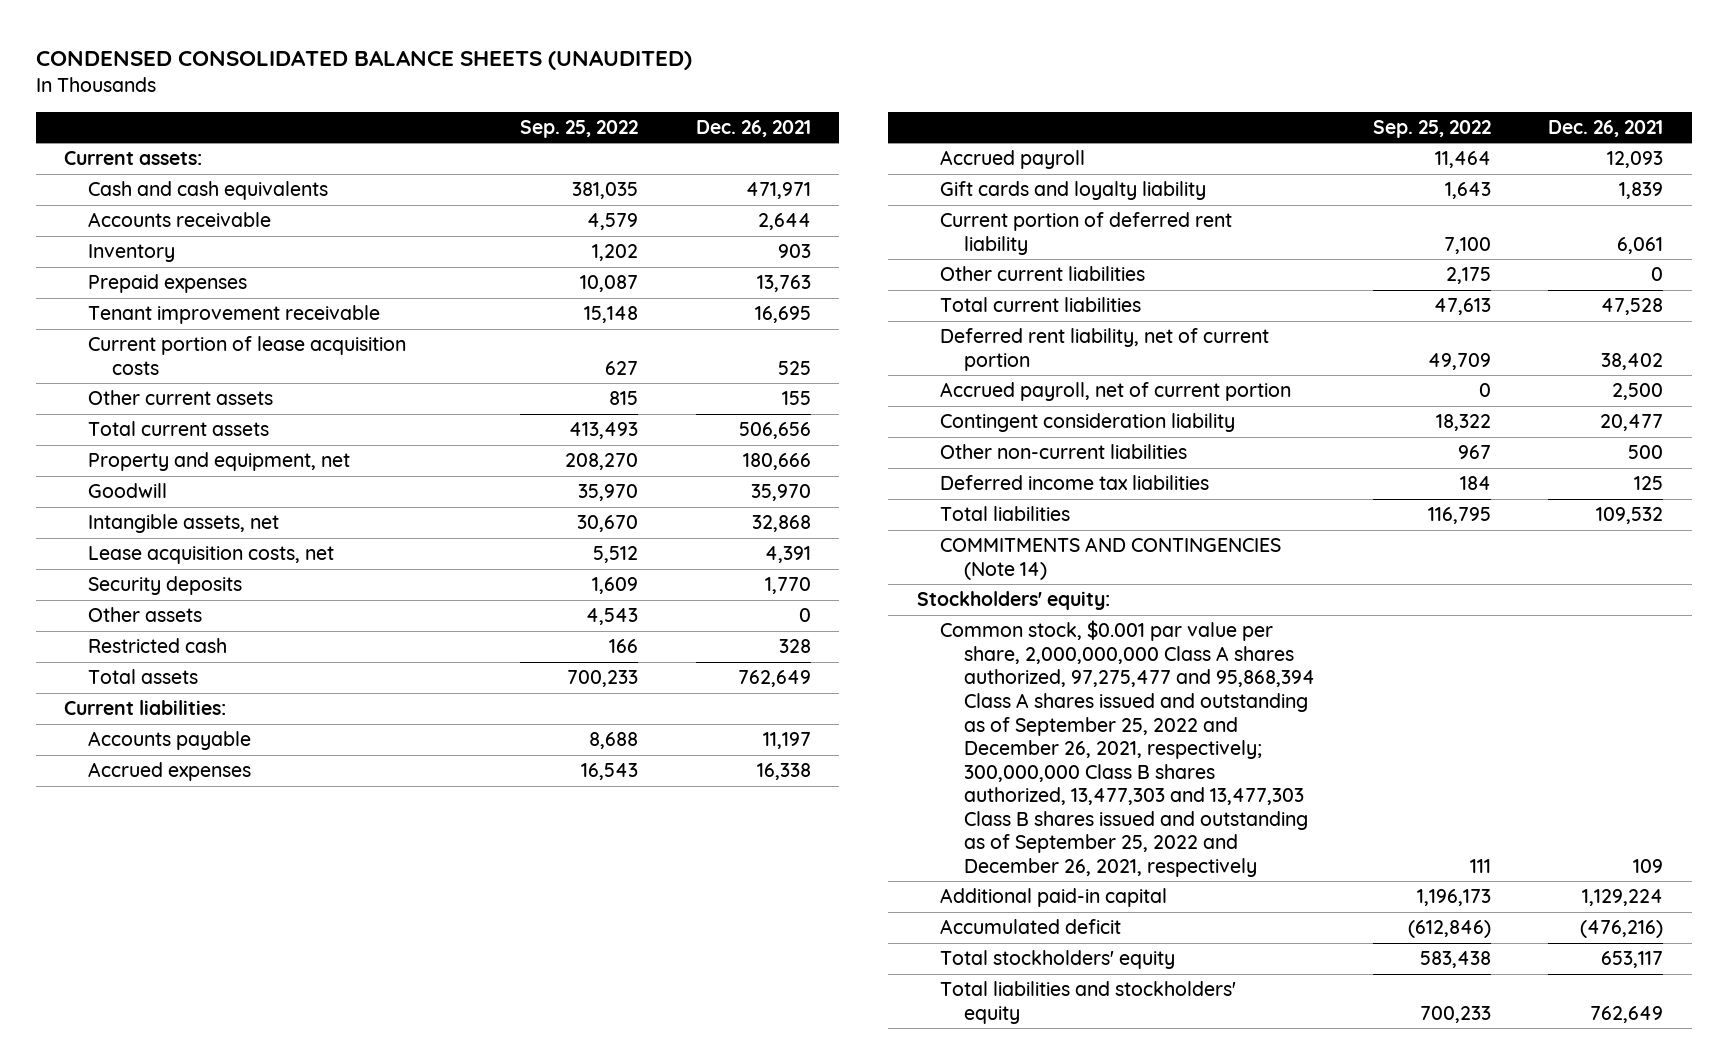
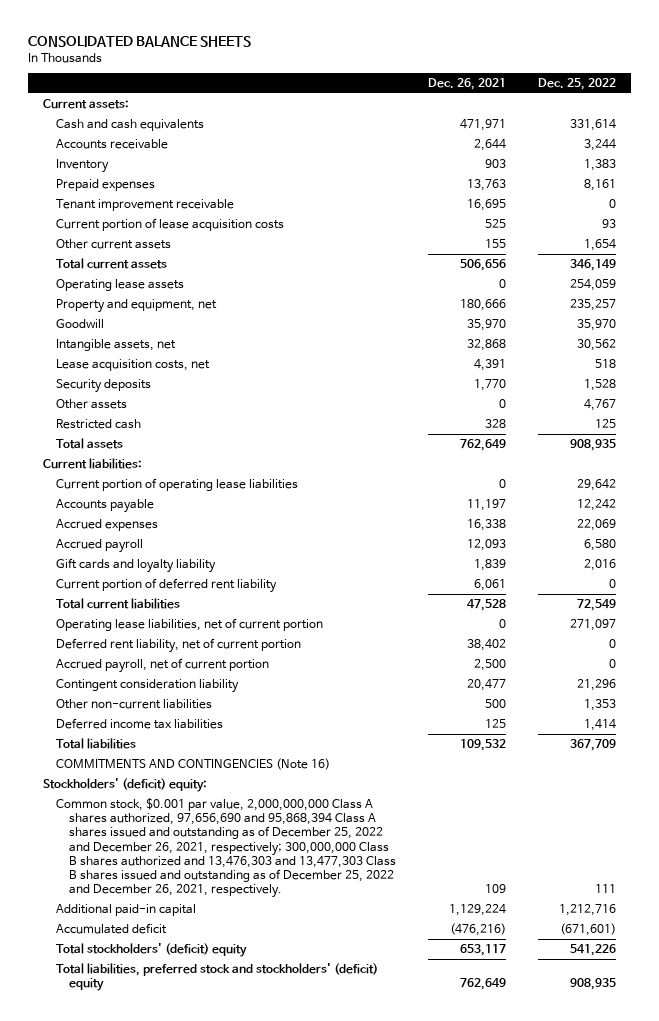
[35,49,692,70] CONDENSED CONSOLIDATED BALANCE SHEETS (UNAUDITED) -> [27,35,251,47] CONSOLIDATED BALANCE SHEETS
[520,119,639,138] Sep. 25, 2022 -> none
none -> [537,78,616,91] Dec. 25, 2022
none -> [56,278,185,291] Operating lease assets
none -> [56,477,299,491] Current portion of operating lease liabilities
[940,266,1146,282] Other current liabilities -> none
none -> [56,617,324,631] Operating lease liabilities, net of current portion
[940,537,1282,580] COMMITMENTS AND CONTINGENCIES (Note 14) -> [56,757,331,770] COMMITMENTS AND CONTINGENCIES (Note 16)
[916,591,1110,611] Stockholders' equity: -> [43,777,208,792] Stockholders' (deficit) equity:
[940,620,1316,877] Common stock, $0.001 par value per share, 2,000,000,000 Class A shares authorized, 97,275,477 and 95,868,394 Class A shares issued and outstanding as of September 25, 2022 and December 26, 2021, respectively; 300,000,000 Class B shares authorized, 13,477,303 and 13,477,303 Class B shares issued and outstanding as of September 25, 2022 and December 26, 2021, respectively -> [56,797,397,899] Common stock, $0.001 par value, 2,000,000,000 Class A shares authorized, 97,656,690 and 95,868,394 Class A shares issued and outstanding as of December 25, 2022 and December 26, 2021, respectively; 300,000,000 Class B shares authorized and 13,476,303 and 13,477,303 Class B shares issued and outstanding as of December 25, 2022 and December 26, 2021, respectively.
[940,950,1176,970] Total stockholders' equity -> [56,942,248,957] Total stockholders' (deficit) equity
[940,981,1237,1024] Total liabilities and stockholders' equity -> [56,962,379,992] Total liabilities, preferred stock and stockholders' (deficit) equity

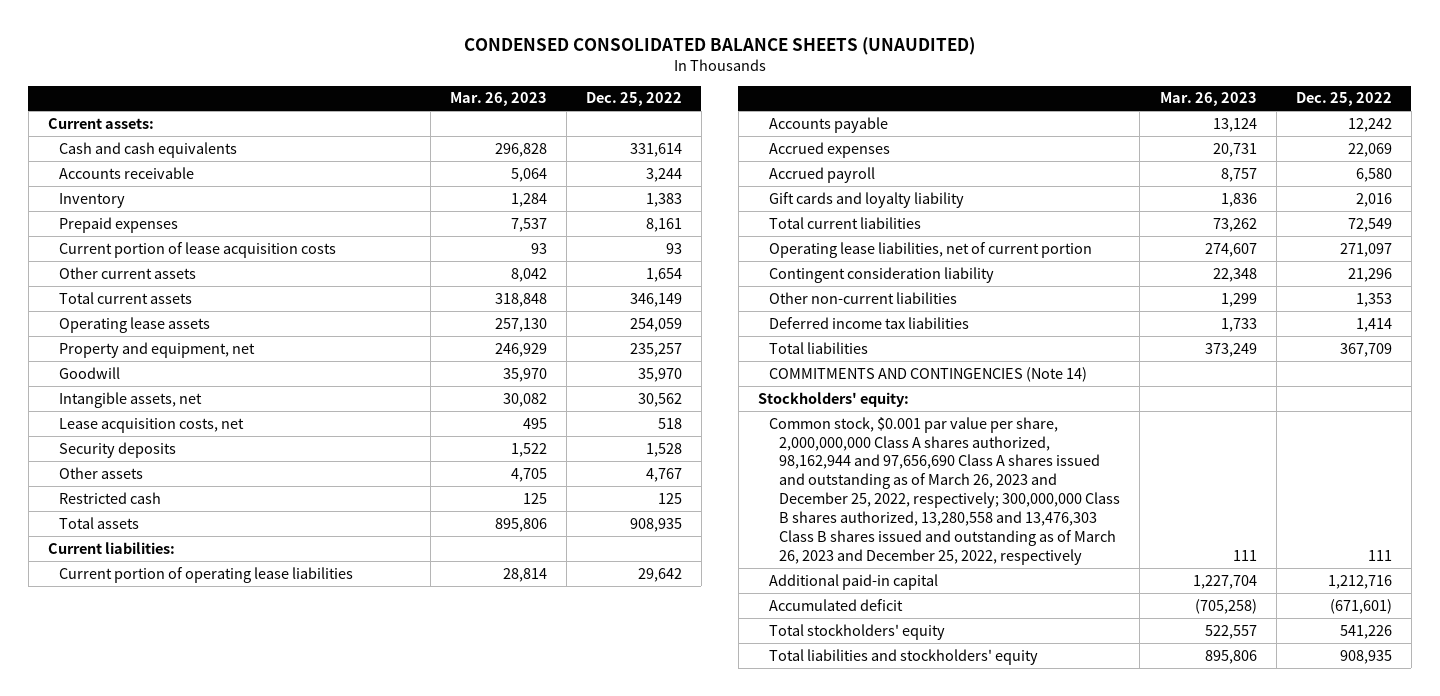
[27,35,251,47] CONSOLIDATED BALANCE SHEETS -> [463,37,975,56] CONDENSED CONSOLIDATED BALANCE SHEETS (UNAUDITED)
[427,78,506,91] Dec. 26, 2021 -> none
none -> [449,92,547,107] Mar. 26, 2023
[56,198,235,211] Tenant improvement receivable -> none
[56,577,278,593] Current portion of deferred rent liability -> none
[56,637,302,653] Deferred rent liability, net of current portion -> none
[56,657,270,673] Accrued payroll, net of current portion -> none
[56,757,331,770] COMMITMENTS AND CONTINGENCIES (Note 16) -> [768,366,1087,382] COMMITMENTS AND CONTINGENCIES (Note 14)
[43,777,208,792] Stockholders' (deficit) equity: -> [757,391,909,407] Stockholders' equity:
[56,797,397,899] Common stock, $0.001 par value, 2,000,000,000 Class A shares authorized, 97,656,690 and 95,868,394 Class A shares issued and outstanding as of December 25, 2022 and December 26, 2021, respectively; 300,000,000 Class B shares authorized and 13,476,303 and 13,477,303 Class B shares issued and outstanding as of December 25, 2022 and December 26, 2021, respectively. -> [768,416,1121,565] Common stock, $0.001 par value per share, 2,000,000,000 Class A shares authorized, 98,162,944 and 97,656,690 Class A shares issued and outstanding as of March 26, 2023 and December 25, 2022, respectively; 300,000,000 Class B shares authorized, 13,280,558 and 13,476,303 Class B shares issued and outstanding as of March 26, 2023 and December 25, 2022, respectively
[56,942,248,957] Total stockholders' (deficit) equity -> [768,623,945,640] Total stockholders' equity
[56,962,379,992] Total liabilities, preferred stock and stockholders' (deficit) equity -> [768,648,1038,665] Total liabilities and stockholders' equity

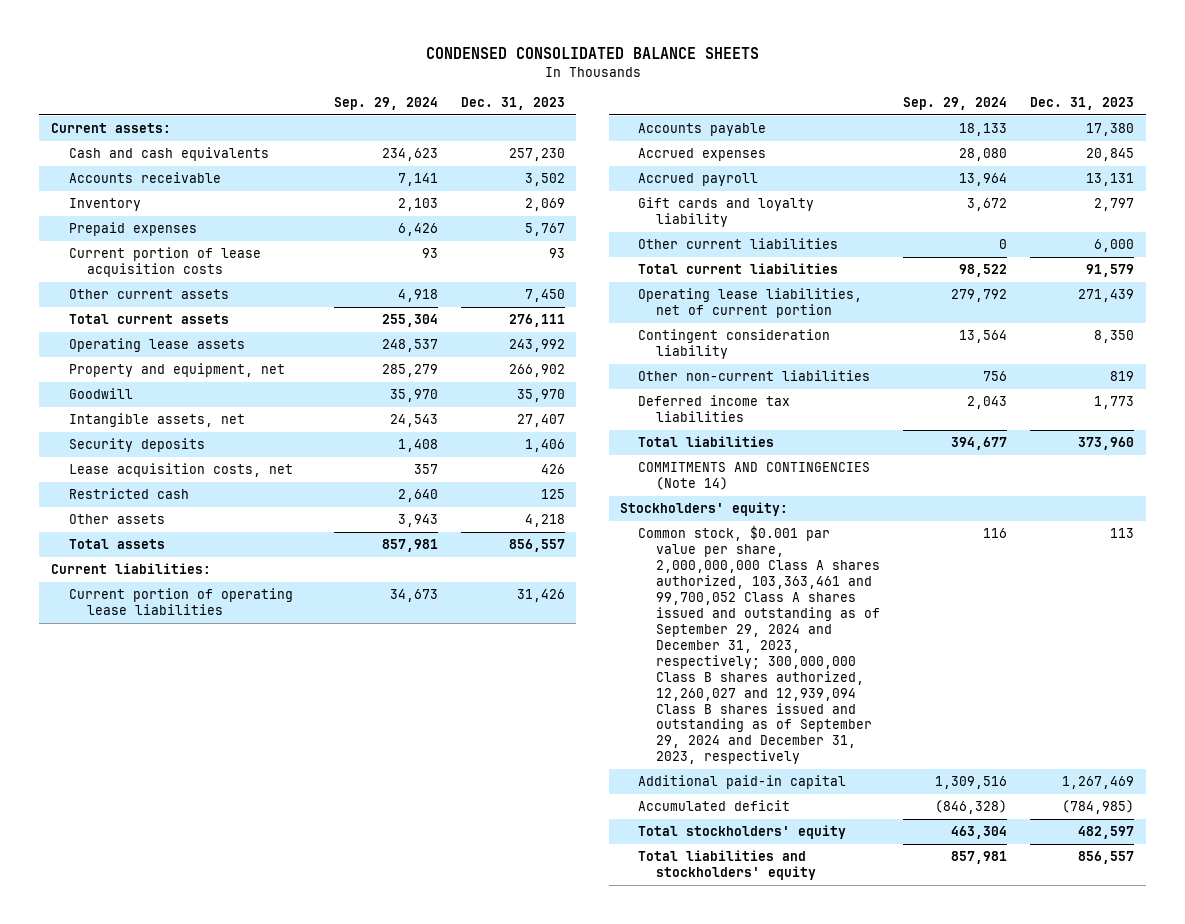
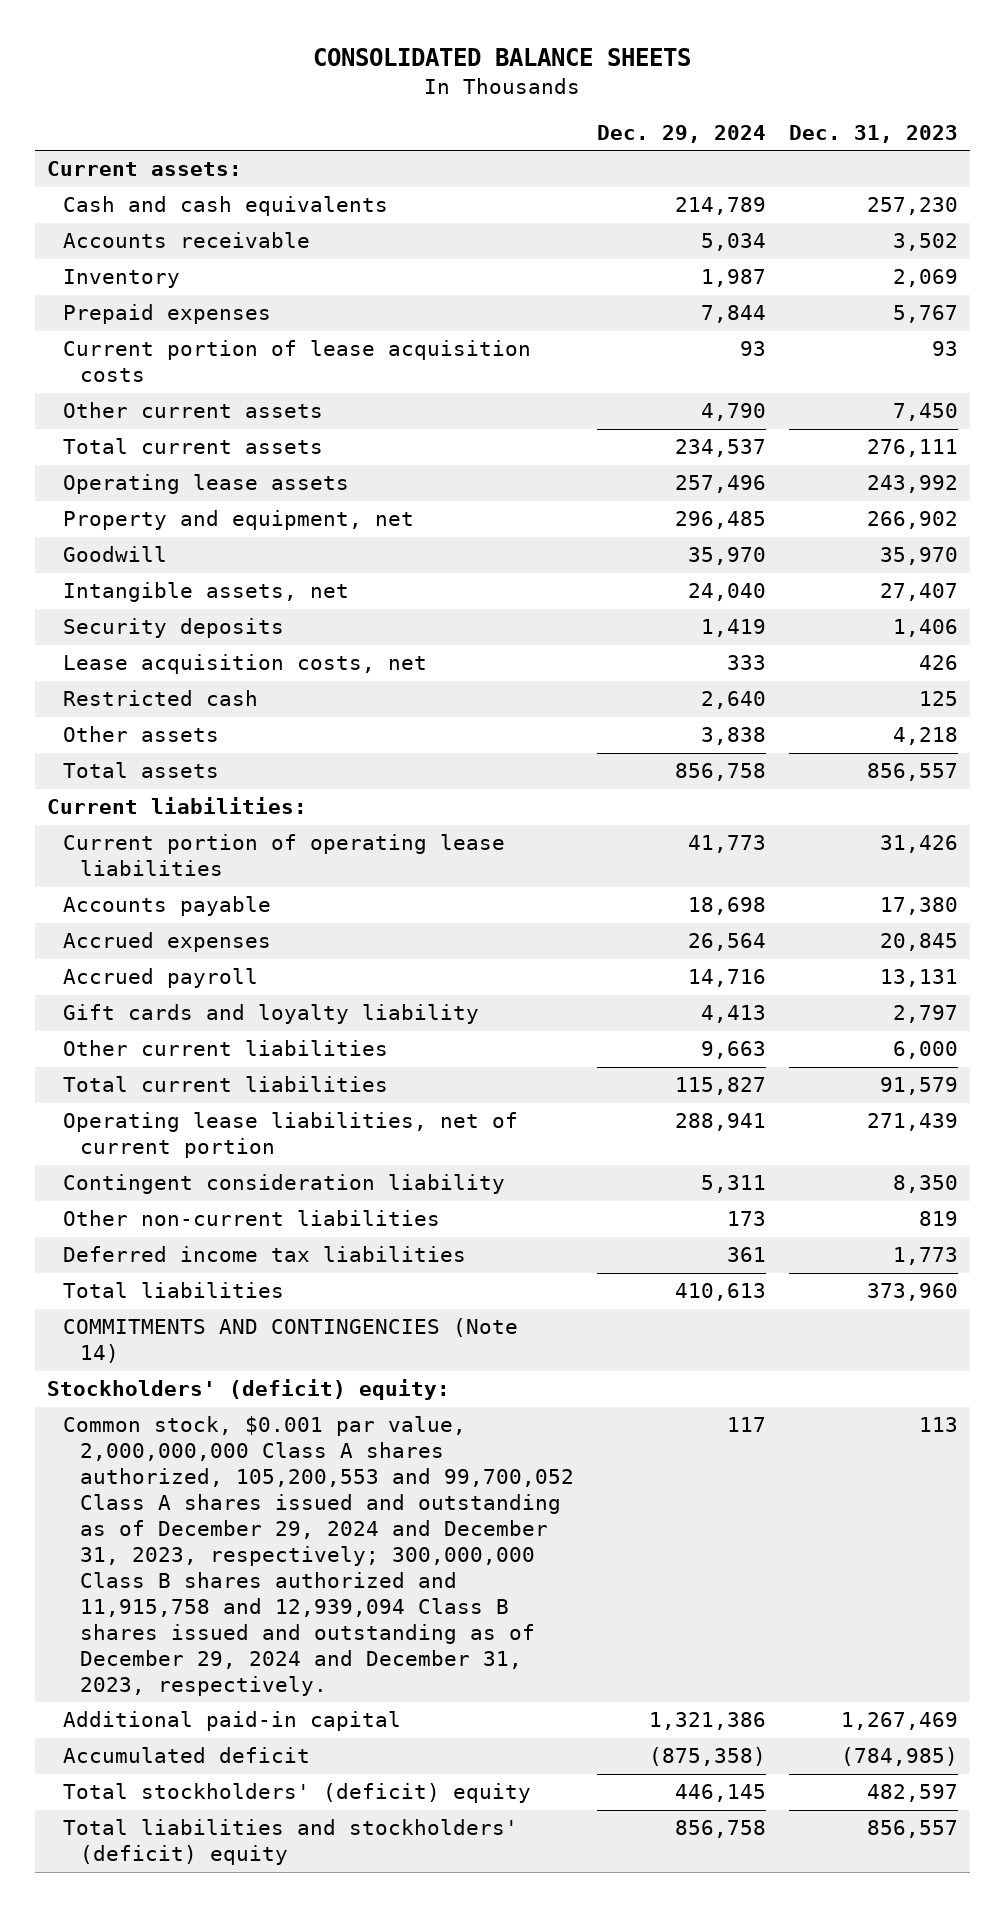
[425,47,759,60] CONDENSED CONSOLIDATED BALANCE SHEETS -> [313,48,692,67] CONSOLIDATED BALANCE SHEETS
[334,96,439,110] Sep. 29, 2024 -> none
none -> [597,124,767,143] Dec. 29, 2024
[620,502,789,517] Stockholders' equity: -> [46,1379,450,1401] Stockholders' (deficit) equity:
[638,525,881,765] Common stock, $0.001 par value per share, 2,000,000,000 Class A shares authorized, 103,363,461 and 99,700,052 Class A shares issued and outstanding as of September 29, 2024 and December 31, 2023, respectively; 300,000,000 Class B shares authorized, 12,260,027 and 12,939,094 Class B shares issued and outstanding as of September 29, 2024 and December 31, 2023, respectively -> [63,1416,575,1696] Common stock, $0.001 par value, 2,000,000,000 Class A shares authorized, 105,200,553 and 99,700,052 Class A shares issued and outstanding as of December 29, 2024 and December 31, 2023, respectively; 300,000,000 Class B shares authorized and 11,915,758 and 12,939,094 Class B shares issued and outstanding as of December 29, 2024 and December 31, 2023, respectively.
[638,825,847,840] Total stockholders' equity -> [63,1783,532,1804] Total stockholders' (deficit) equity
[638,850,817,881] Total liabilities and stockholders' equity -> [63,1819,519,1866] Total liabilities and stockholders' (deficit) equity

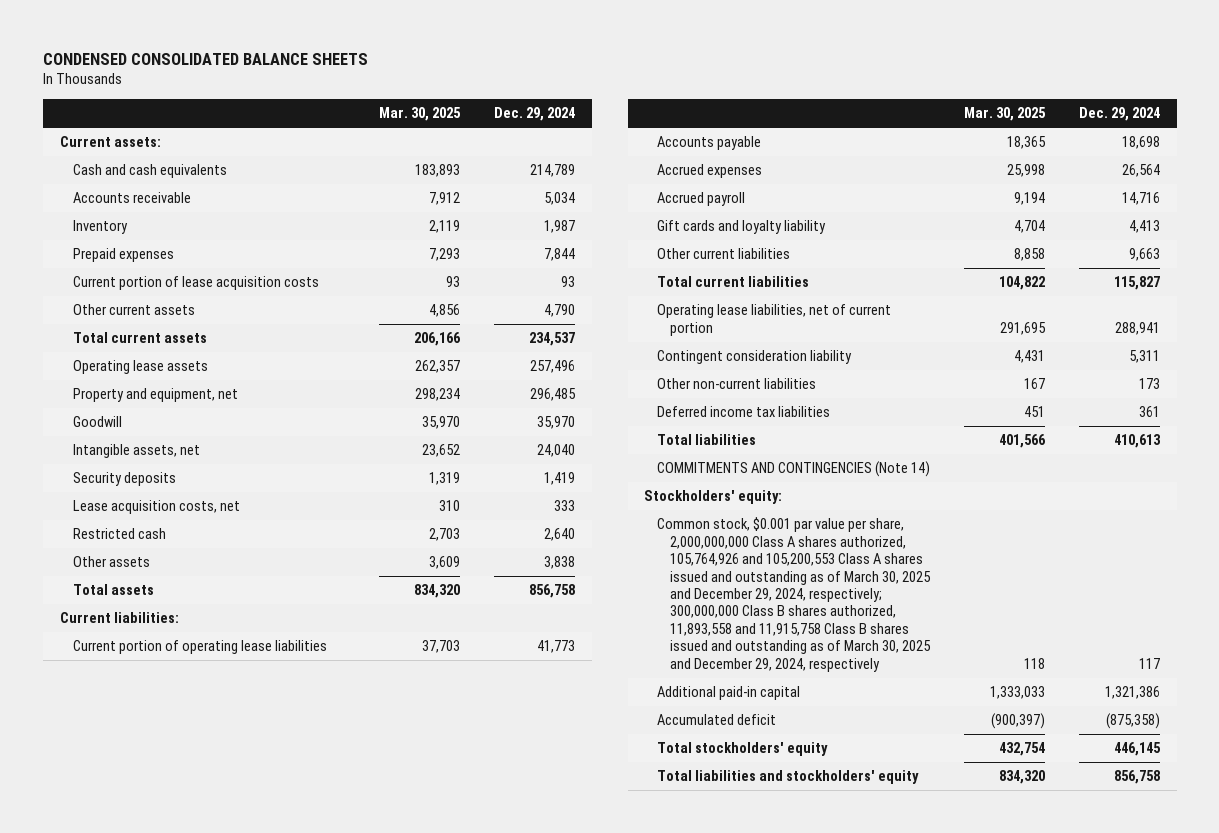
[313,48,692,67] CONSOLIDATED BALANCE SHEETS -> [42,53,368,66] CONDENSED CONSOLIDATED BALANCE SHEETS
[789,124,959,143] Dec. 31, 2023 -> none
none -> [379,106,462,121] Mar. 30, 2025
[46,1379,450,1401] Stockholders' (deficit) equity: -> [644,490,783,505] Stockholders' equity:
[63,1416,575,1696] Common stock, $0.001 par value, 2,000,000,000 Class A shares authorized, 105,200,553 and 99,700,052 Class A shares issued and outstanding as of December 29, 2024 and December 31, 2023, respectively; 300,000,000 Class B shares authorized and 11,915,758 and 12,939,094 Class B shares issued and outstanding as of December 29, 2024 and December 31, 2023, respectively. -> [657,517,932,672] Common stock, $0.001 par value per share, 2,000,000,000 Class A shares authorized, 105,764,926 and 105,200,553 Class A shares issued and outstanding as of March 30, 2025 and December 29, 2024, respectively; 300,000,000 Class B shares authorized, 11,893,558 and 11,915,758 Class B shares issued and outstanding as of March 30, 2025 and December 29, 2024, respectively
[63,1783,532,1804] Total stockholders' (deficit) equity -> [657,742,829,757] Total stockholders' equity
[63,1819,519,1866] Total liabilities and stockholders' (deficit) equity -> [657,770,920,785] Total liabilities and stockholders' equity

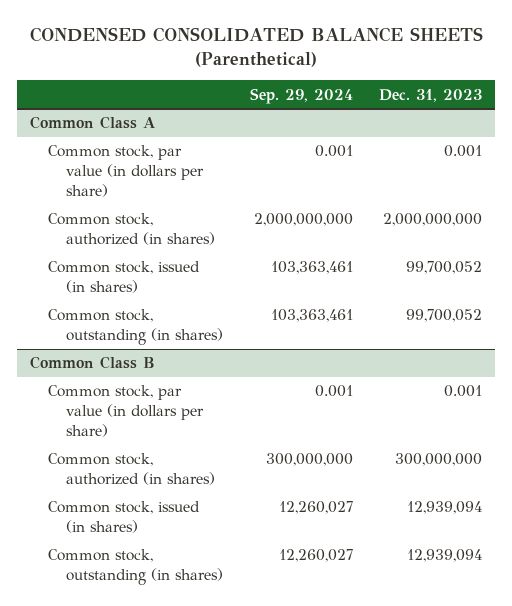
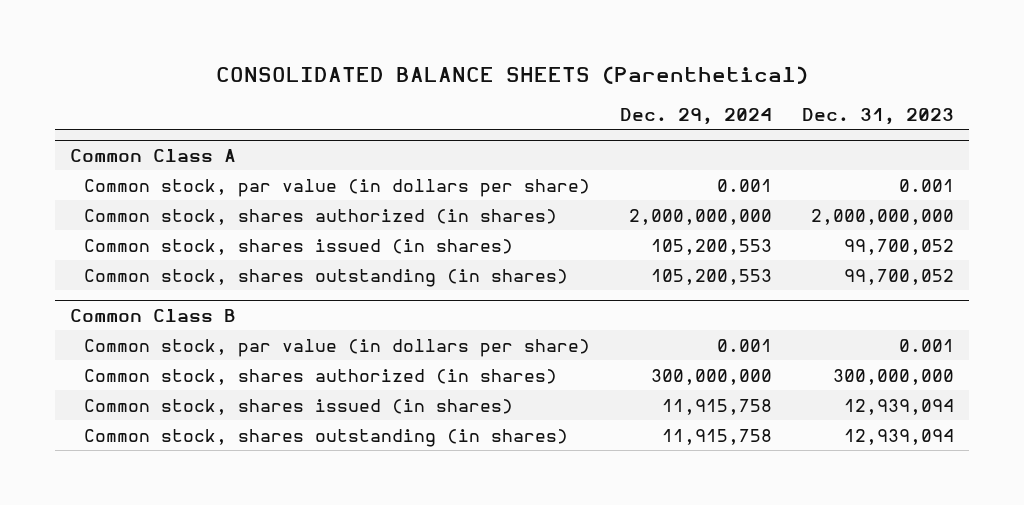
[29,26,483,67] CONDENSED CONSOLIDATED BALANCE SHEETS (Parenthetical) -> [215,66,808,85] CONSOLIDATED BALANCE SHEETS (Parenthetical)
[249,87,353,104] Sep. 29, 2024 -> none
none -> [619,107,772,125] Dec. 29, 2024
[48,213,216,246] Common stock, authorized (in shares) -> [84,208,558,225] Common stock, shares authorized (in shares)
[48,261,201,294] Common stock, issued (in shares) -> [84,238,514,255] Common stock, shares issued (in shares)
[48,309,224,346] Common stock, outstanding (in shares) -> [84,268,569,287] Common stock, shares outstanding (in shares)
[48,453,216,486] Common stock, authorized (in shares) -> [84,368,558,385] Common stock, shares authorized (in shares)
[48,501,201,534] Common stock, issued (in shares) -> [84,398,514,415] Common stock, shares issued (in shares)
[48,549,224,586] Common stock, outstanding (in shares) -> [84,428,569,447] Common stock, shares outstanding (in shares)

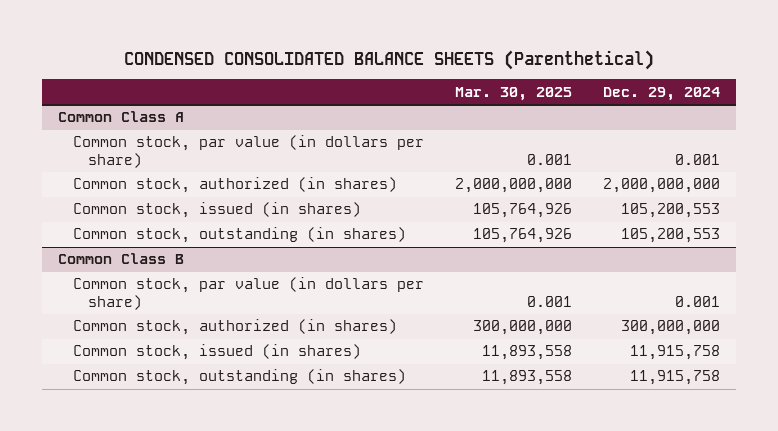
[215,66,808,85] CONSOLIDATED BALANCE SHEETS (Parenthetical) -> [123,49,654,70] CONDENSED CONSOLIDATED BALANCE SHEETS (Parenthetical)
[801,107,954,125] Dec. 31, 2023 -> none
none -> [454,86,572,101] Mar. 30, 2025
[84,208,558,225] Common stock, shares authorized (in shares) -> [72,177,397,194] Common stock, authorized (in shares)
[84,238,514,255] Common stock, shares issued (in shares) -> [72,202,361,219] Common stock, issued (in shares)
[84,268,569,287] Common stock, shares outstanding (in shares) -> [72,227,406,244] Common stock, outstanding (in shares)
[84,368,558,385] Common stock, shares authorized (in shares) -> [72,319,397,336] Common stock, authorized (in shares)
[84,398,514,415] Common stock, shares issued (in shares) -> [72,344,361,361] Common stock, issued (in shares)
[84,428,569,447] Common stock, shares outstanding (in shares) -> [72,369,406,386] Common stock, outstanding (in shares)

